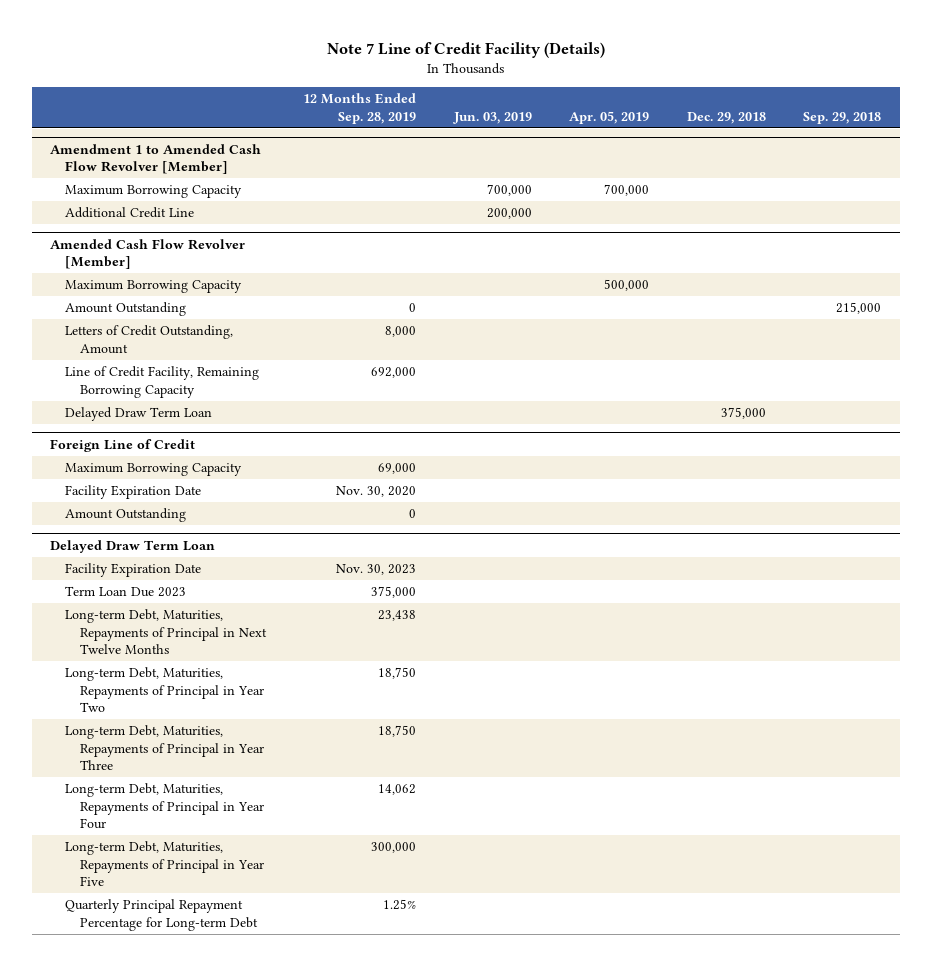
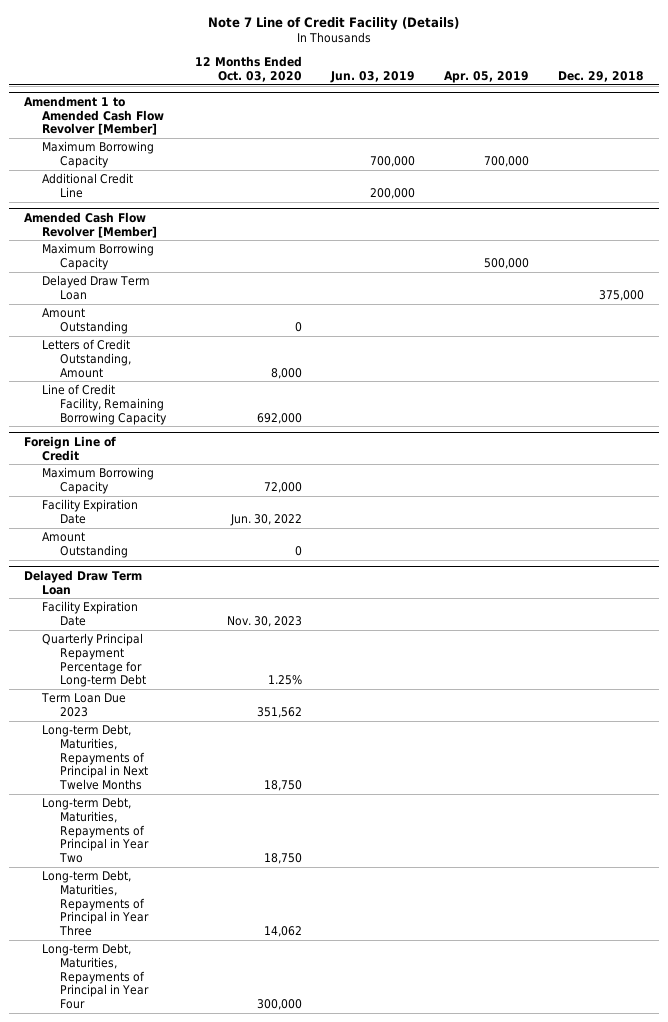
[303,93,417,124] 12 Months Ended Sep. 28, 2019 -> none
[803,111,882,124] Sep. 29, 2018 -> none
none -> [194,56,302,83] 12 Months Ended Oct. 03, 2020
[65,407,213,422] Delayed Draw Term Loan -> [41,275,150,300] Delayed Draw Term Loan
[65,899,258,931] Quarterly Principal Repayment Percentage for Long-term Debt -> [41,633,146,688] Quarterly Principal Repayment Percentage for Long-term Debt
[65,841,264,886] Long-term Debt, Maturities, Repayments of Principal in Year Five -> none

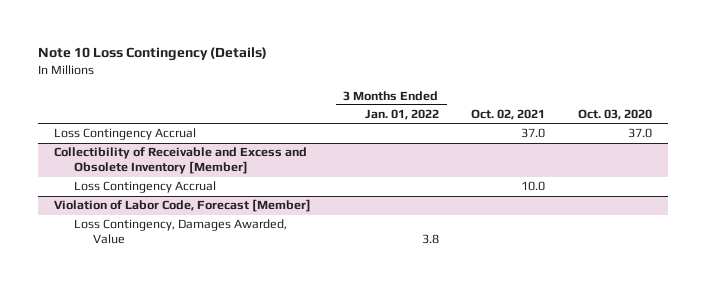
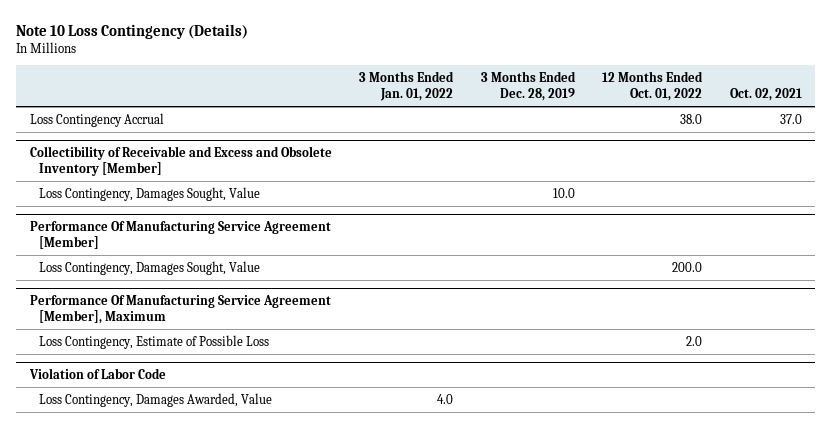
[577,109,652,121] Oct. 03, 2020 -> none
none -> [480,70,576,101] 3 Months Ended Dec. 28, 2019
none -> [602,70,704,101] 12 Months Ended Oct. 01, 2022
[73,181,216,194] Loss Contingency Accrual -> none
none -> [38,186,260,201] Loss Contingency, Damages Sought, Value
none -> [29,220,331,249] Performance Of Manufacturing Service Agreement [Member]
none -> [38,260,260,275] Loss Contingency, Damages Sought, Value
none -> [29,294,331,324] Performance Of Manufacturing Service Agreement [Member], Maximum
none -> [38,334,269,349] Loss Contingency, Estimate of Possible Loss
[54,199,312,213] Violation of Labor Code, Forecast [Member] -> [28,367,166,379] Violation of Labor Code
[421,234,439,245] 3.8 -> [437,393,454,404] 4.0

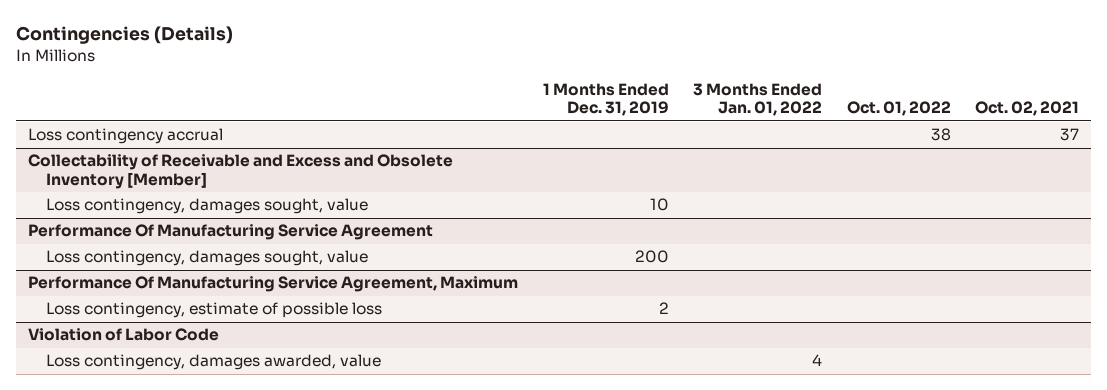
[16,23,249,39] Note 10 Loss Contingency (Details) -> [16,26,234,45] Contingencies (Details)
[480,70,576,101] 3 Months Ended Dec. 28, 2019 -> none
[602,70,704,101] 12 Months Ended Oct. 01, 2022 -> none
none -> [542,82,669,117] 1 Months Ended Dec. 31, 2019
none -> [846,101,951,117] Oct. 01, 2022
[29,145,332,176] Collectibility of Receivable and Excess and Obsolete Inventory [Member] -> none
[38,186,260,201] Loss Contingency, Damages Sought, Value -> none
[29,112,164,127] Loss Contingency Accrual -> [28,128,224,145] Loss contingency accrual
[779,113,802,124] 37.0 -> [1060,128,1080,142] 37
none -> [28,154,454,190] Collectability of Receivable and Excess and Obsolete Inventory [Member]
none -> [45,198,368,215] Loss contingency, damages sought, value
[29,220,331,249] Performance Of Manufacturing Service Agreement [Member] -> [28,224,434,241] Performance Of Manufacturing Service Agreement
[38,260,260,275] Loss Contingency, Damages Sought, Value -> [45,250,368,267] Loss contingency, damages sought, value
[29,294,331,324] Performance Of Manufacturing Service Agreement [Member], Maximum -> [28,276,519,293] Performance Of Manufacturing Service Agreement, Maximum
[38,334,269,349] Loss Contingency, Estimate of Possible Loss -> [45,302,382,319] Loss contingency, estimate of possible loss
[38,392,272,407] Loss Contingency, Damages Awarded, Value -> [45,354,381,371] Loss contingency, damages awarded, value
[437,393,454,404] 4.0 -> [812,354,823,367] 4

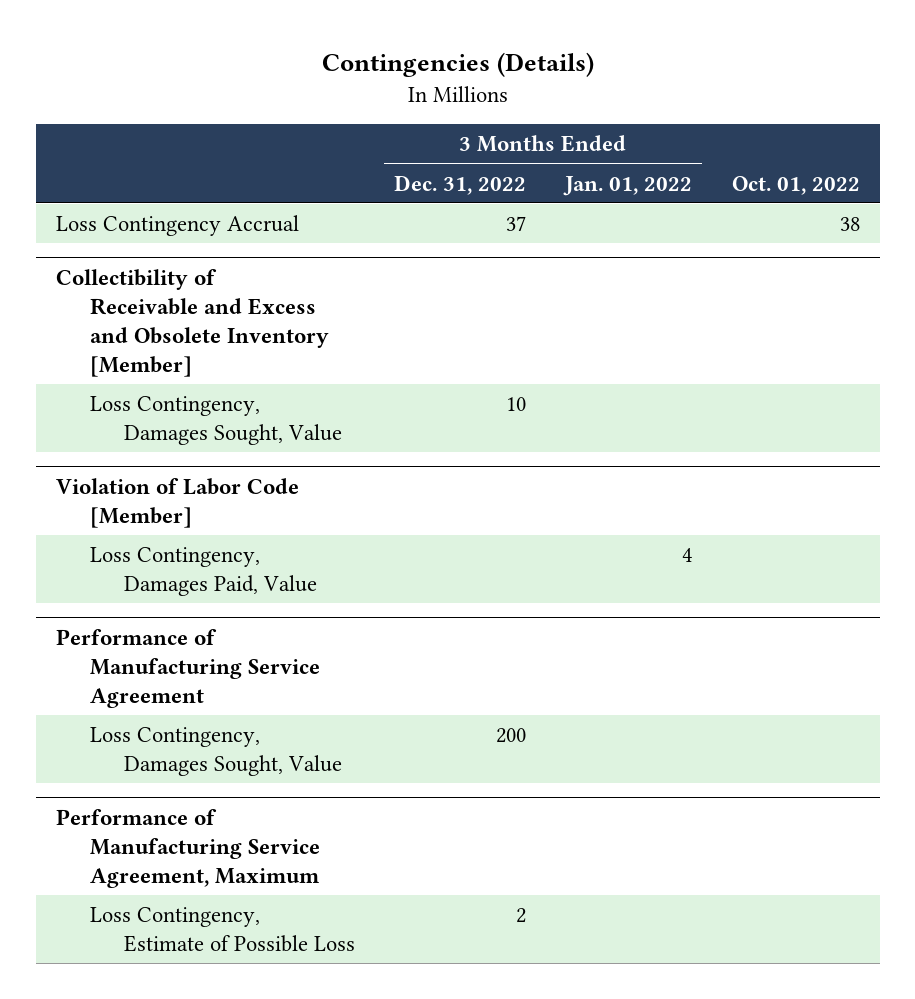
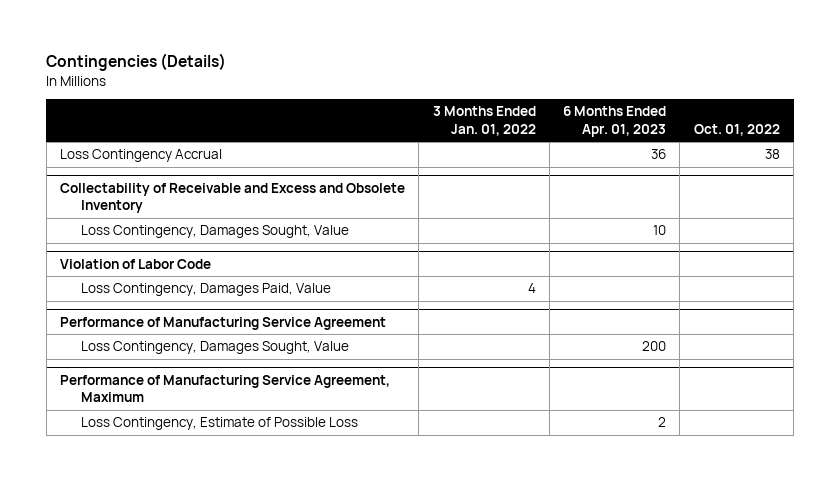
[393,174,526,195] Dec. 31, 2022 -> none
none -> [563,106,667,137] 6 Months Ended Apr. 01, 2023
[55,268,329,377] Collectibility of Receivable and Excess and Obsolete Inventory [Member] -> [59,183,405,214] Collectability of Receivable and Excess and Obsolete Inventory
[55,477,299,528] Violation of Labor Code [Member] -> [59,259,211,270] Violation of Labor Code

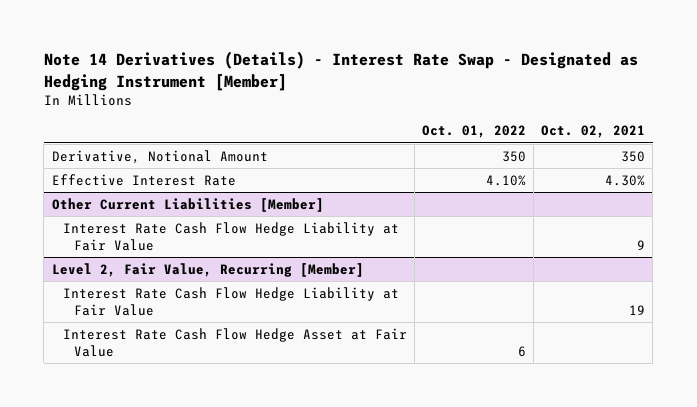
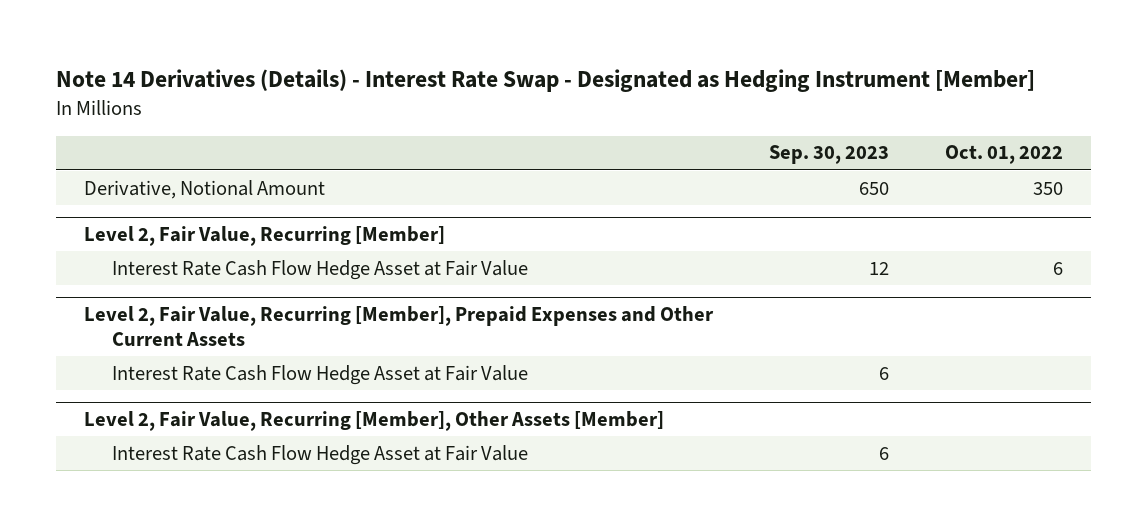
[541,125,646,139] Oct. 02, 2021 -> none
none -> [769,145,890,165] Sep. 30, 2023
[51,173,236,186] Effective Interest Rate -> none
[51,197,324,212] Other Current Liabilities [Member] -> none
[62,221,399,251] Interest Rate Cash Flow Hedge Liability at Fair Value -> none
[62,286,399,316] Interest Rate Cash Flow Hedge Liability at Fair Value -> none
none -> [83,306,714,346] Level 2, Fair Value, Recurring [Member], Prepaid Expenses and Other Current Assets
none -> [112,364,529,385] Interest Rate Cash Flow Hedge Asset at Fair Value
none -> [83,411,664,432] Level 2, Fair Value, Recurring [Member], Other Assets [Member]
none -> [112,444,529,465] Interest Rate Cash Flow Hedge Asset at Fair Value

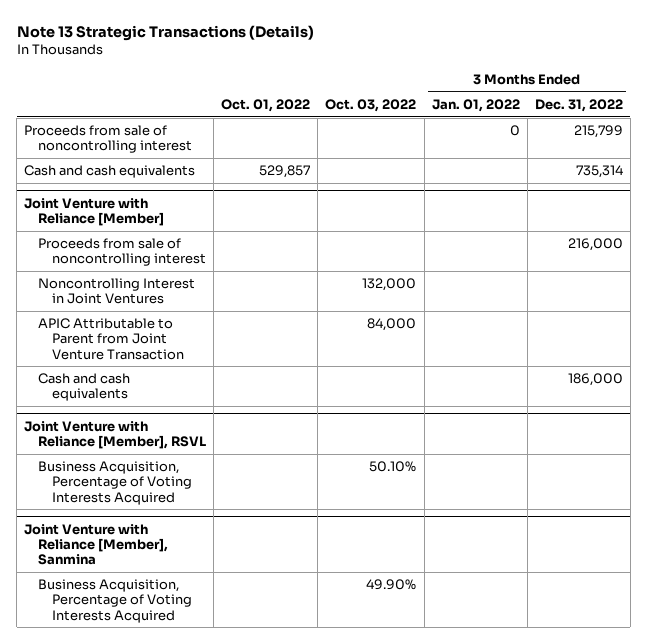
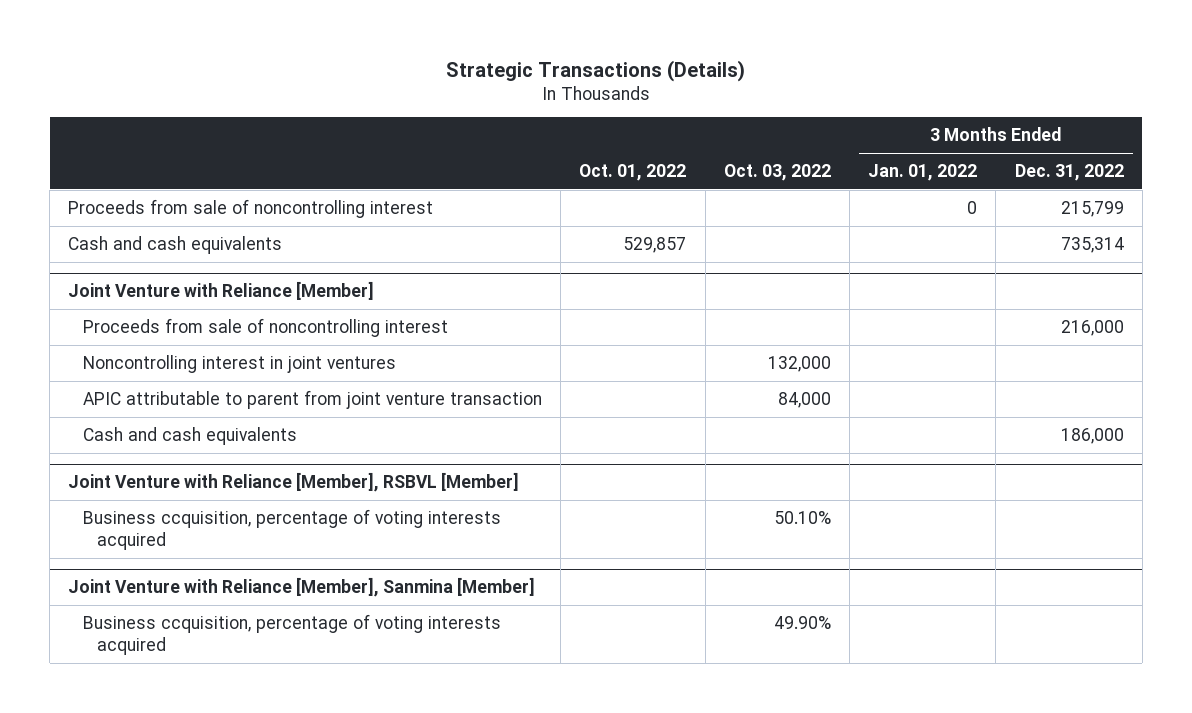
[16,24,314,41] Note 13 Strategic Transactions (Details) -> [446,59,746,82] Strategic Transactions (Details)
[38,278,196,305] Noncontrolling Interest in Joint Ventures -> [82,354,396,373] Noncontrolling interest in joint ventures
[38,318,184,360] APIC Attributable to Parent from Joint Venture Transaction -> [82,389,542,409] APIC attributable to parent from joint venture transaction
[24,420,207,450] Joint Venture with Reliance [Member], RSVL -> [68,472,520,493] Joint Venture with Reliance [Member], RSBVL [Member]
[38,461,192,505] Business Acquisition, Percentage of Voting Interests Acquired -> [82,508,501,551] Business ccquisition, percentage of voting interests acquired
[24,523,169,566] Joint Venture with Reliance [Member], Sanmina -> [68,577,536,598] Joint Venture with Reliance [Member], Sanmina [Member]
[38,579,192,623] Business Acquisition, Percentage of Voting Interests Acquired -> [82,613,501,656] Business ccquisition, percentage of voting interests acquired

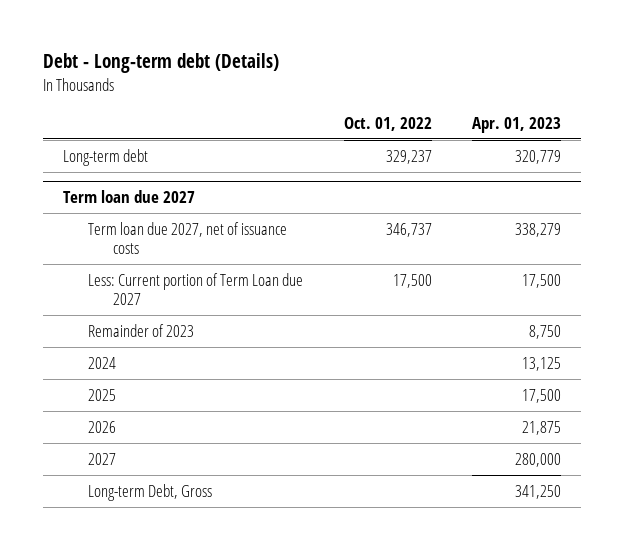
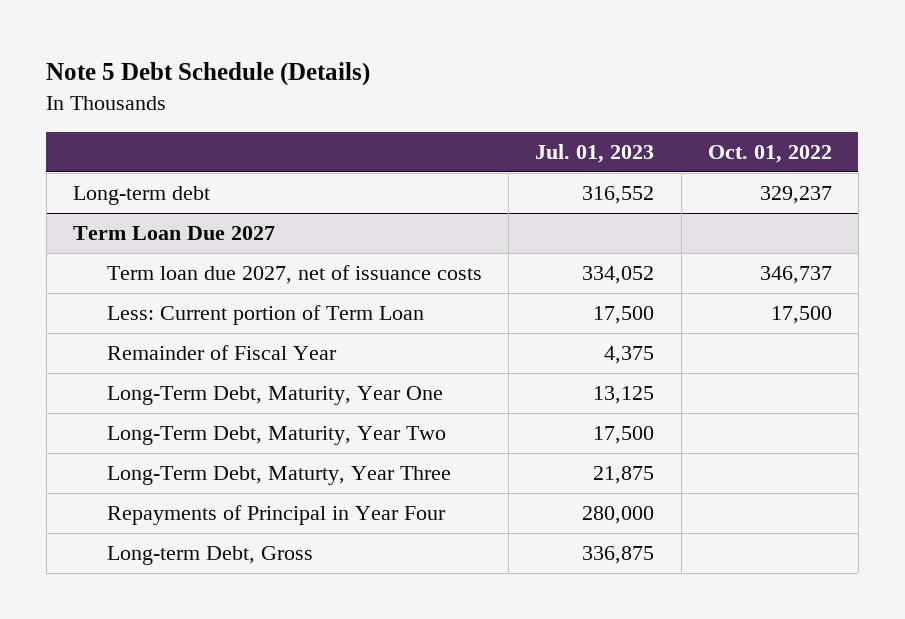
[42,53,279,74] Debt - Long-term debt (Details) -> [46,62,371,87] Note 5 Debt Schedule (Details)
[471,116,561,133] Apr. 01, 2023 -> none
none -> [535,143,655,163] Jul. 01, 2023
[63,190,196,204] Term loan due 2027 -> [73,226,276,241] Term Loan Due 2027
[88,272,304,306] Less: Current portion of Term Loan due 2027 -> [106,305,424,326] Less: Current portion of Term Loan
[88,323,195,337] Remainder of 2023 -> [106,345,337,361] Remainder of Fiscal Year
[88,356,117,369] 2024 -> [106,386,443,406] Long-Term Debt, Maturity, Year One
[88,388,117,401] 2025 -> [106,426,446,446] Long-Term Debt, Maturity, Year Two
[88,420,117,433] 2026 -> [106,466,451,486] Long-Term Debt, Maturty, Year Three
[88,452,117,465] 2027 -> [106,505,446,526] Repayments of Principal in Year Four

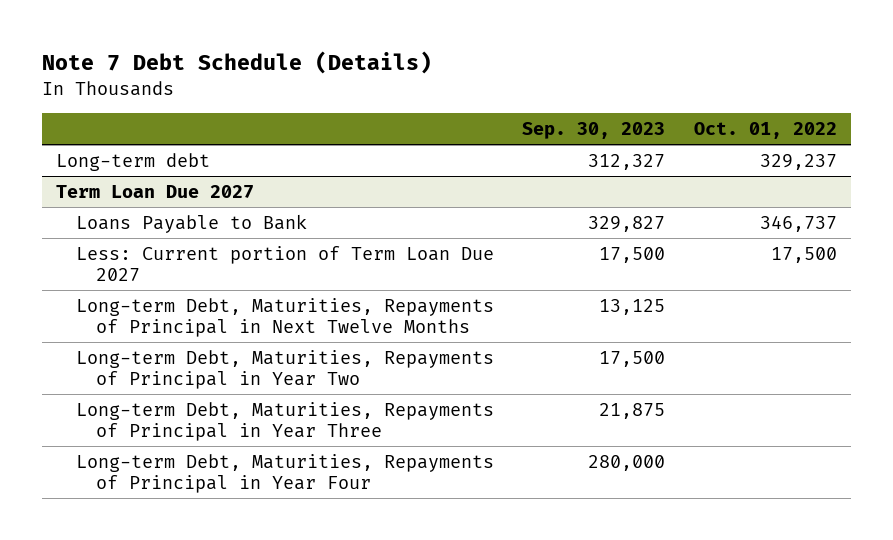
[46,62,371,87] Note 5 Debt Schedule (Details) -> [42,51,433,75] Note 7 Debt Schedule (Details)
[535,143,655,163] Jul. 01, 2023 -> none
none -> [522,122,666,140] Sep. 30, 2023
[106,345,337,361] Remainder of Fiscal Year -> none
[106,546,313,566] Long-term Debt, Gross -> none
[106,265,482,285] Term loan due 2027, net of issuance costs -> [75,213,307,233] Loans Payable to Bank
[106,305,424,326] Less: Current portion of Term Loan -> [75,245,494,281] Less: Current portion of Term Loan Due 2027
[106,386,443,406] Long-Term Debt, Maturity, Year One -> [75,297,494,337] Long-term Debt, Maturities, Repayments of Principal in Next Twelve Months
[106,426,446,446] Long-Term Debt, Maturity, Year Two -> [75,349,494,389] Long-term Debt, Maturities, Repayments of Principal in Year Two
[106,466,451,486] Long-Term Debt, Maturty, Year Three -> [75,401,494,441] Long-term Debt, Maturities, Repayments of Principal in Year Three
[106,505,446,526] Repayments of Principal in Year Four -> [75,453,494,493] Long-term Debt, Maturities, Repayments of Principal in Year Four

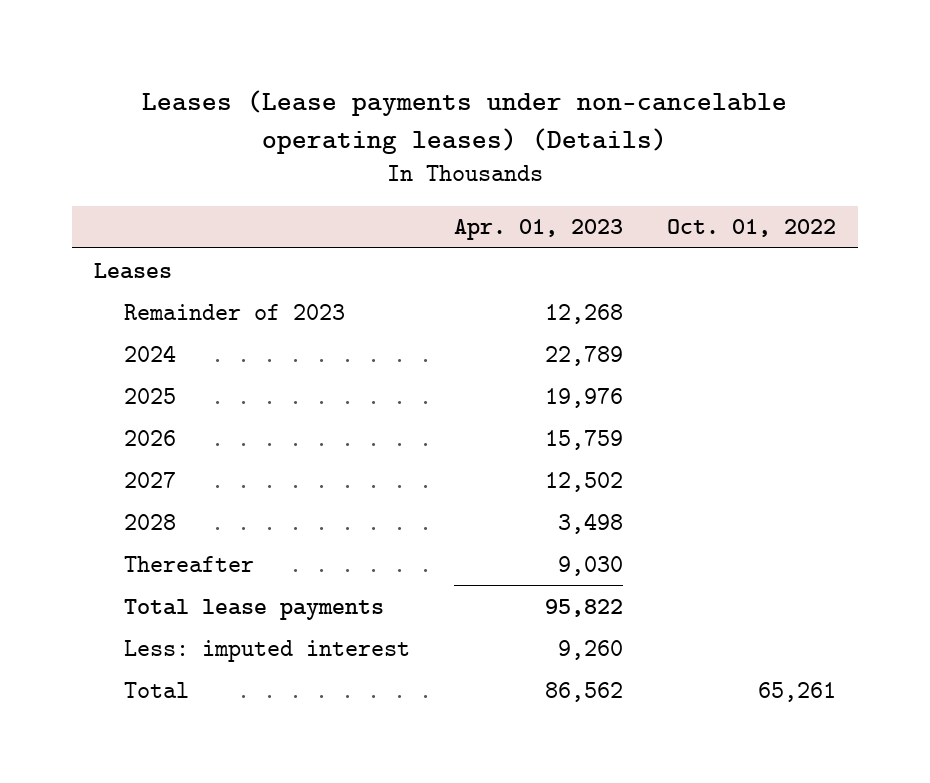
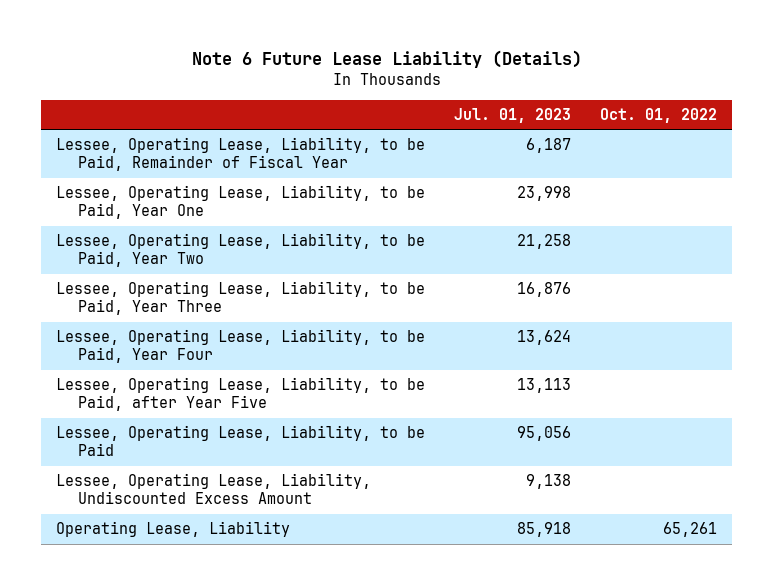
[142,89,788,154] Leases (Lease payments under non-cancelable operating leases) (Details) -> [191,49,582,68] Note 6 Future Lease Liability (Details)
[454,219,624,241] Apr. 01, 2023 -> none
none -> [454,107,572,123] Jul. 01, 2023
[93,262,172,279] Leases -> none
[124,513,177,530] 2028 -> none
[124,303,346,320] Remainder of 2023 -> [55,137,425,172] Lessee, Operating Lease, Liability, to be Paid, Remainder of Fiscal Year
[124,344,177,362] 2024 -> [55,185,425,220] Lessee, Operating Lease, Liability, to be Paid, Year One
[124,387,177,404] 2025 -> [55,233,425,268] Lessee, Operating Lease, Liability, to be Paid, Year Two
[124,429,177,446] 2026 -> [55,281,425,316] Lessee, Operating Lease, Liability, to be Paid, Year Three
[124,471,177,488] 2027 -> [55,329,425,364] Lessee, Operating Lease, Liability, to be Paid, Year Four
[124,555,255,572] Thereafter -> [55,377,425,412] Lessee, Operating Lease, Liability, to be Paid, after Year Five
[124,598,385,620] Total lease payments -> [55,425,425,457] Lessee, Operating Lease, Liability, to be Paid
[124,639,411,662] Less: imputed interest -> [55,473,371,505] Lessee, Operating Lease, Liability, Undiscounted Excess Amount
[124,681,190,698] Total -> [55,521,290,538] Operating Lease, Liability

